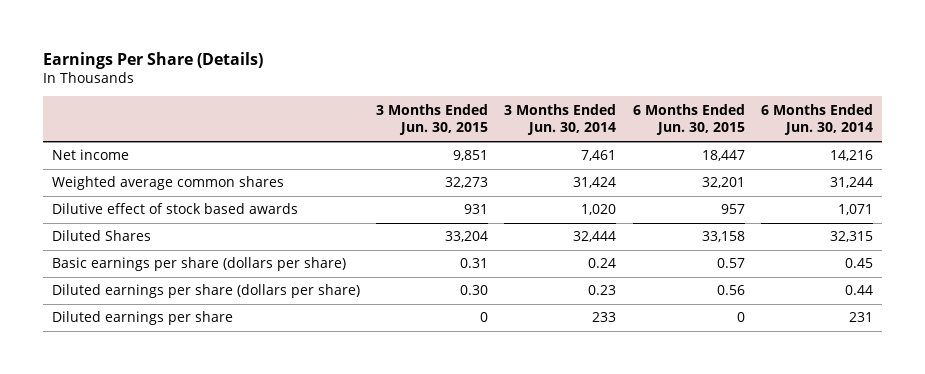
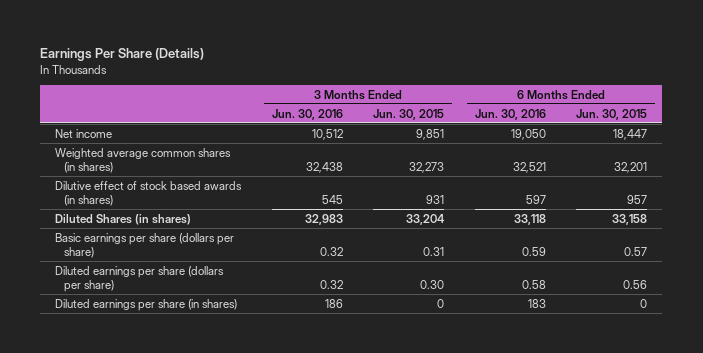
[504,103,617,136] 3 Months Ended Jun. 30, 2014 -> none
[761,103,874,136] 6 Months Ended Jun. 30, 2014 -> none
none -> [271,108,343,120] Jun. 30, 2016
none -> [474,108,546,120] Jun. 30, 2016
[51,176,284,191] Weighted average common shares -> [55,147,232,173] Weighted average common shares (in shares)
[51,203,298,215] Dilutive effect of stock based awards -> [55,180,243,206] Dilutive effect of stock based awards (in shares)
[51,230,151,242] Diluted Shares -> [55,213,192,225] Diluted Shares (in shares)
[51,311,233,326] Diluted earnings per share -> [55,298,238,311] Diluted earnings per share (in shares)

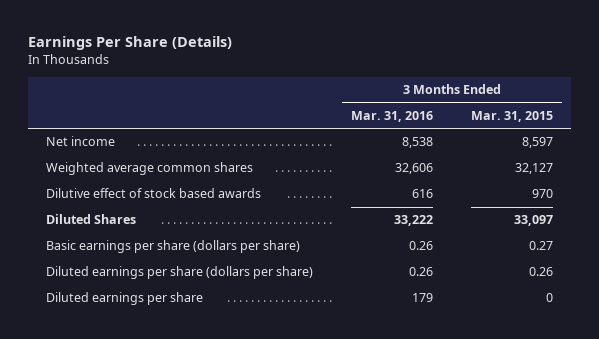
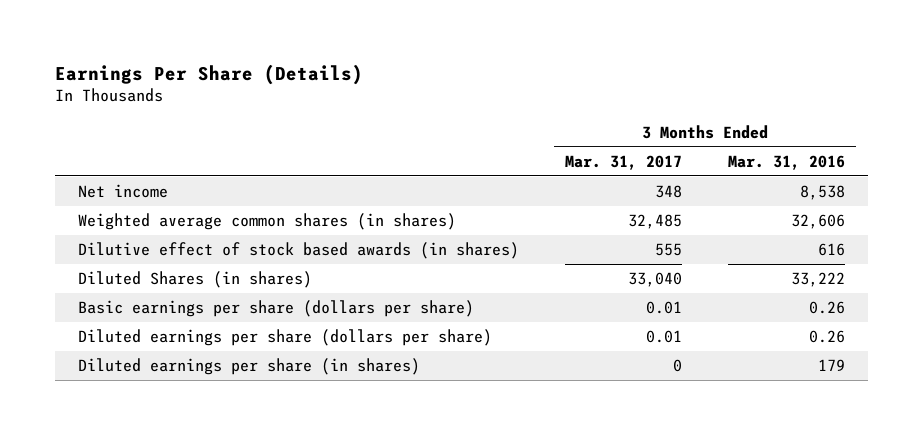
[470,110,553,122] Mar. 31, 2015 -> none
none -> [564,154,682,170] Mar. 31, 2017
[46,162,254,176] Weighted average common shares -> [78,213,457,231] Weighted average common shares (in shares)
[46,188,262,199] Dilutive effect of stock based awards -> [78,242,520,260] Dilutive effect of stock based awards (in shares)
[46,214,137,225] Diluted Shares -> [78,271,313,289] Diluted Shares (in shares)
[46,292,204,306] Diluted earnings per share -> [78,358,421,376] Diluted earnings per share (in shares)

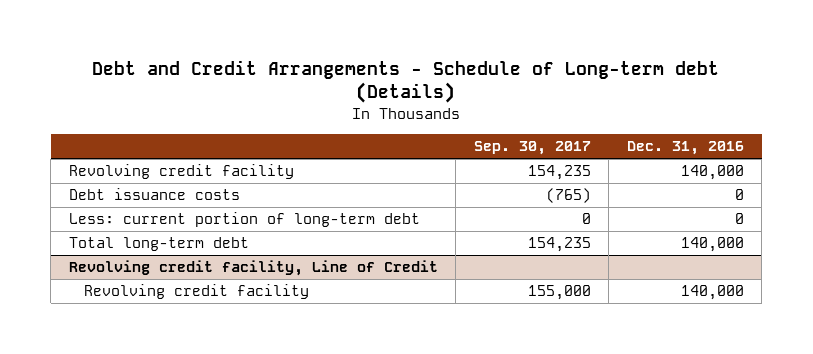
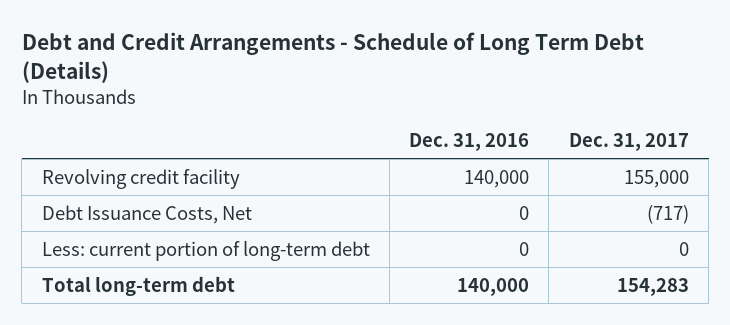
[92,59,720,104] Debt and Credit Arrangements - Schedule of Long-term debt (Details) -> [21,32,644,83] Debt and Credit Arrangements - Schedule of Long Term Debt (Details)
[473,141,591,156] Sep. 30, 2017 -> none
none -> [568,132,689,151] Dec. 31, 2017
[68,188,240,201] Debt issuance costs -> [41,204,252,224] Debt Issuance Costs, Net
[68,260,438,277] Revolving credit facility, Line of Credit -> none
[83,284,309,300] Revolving credit facility -> none

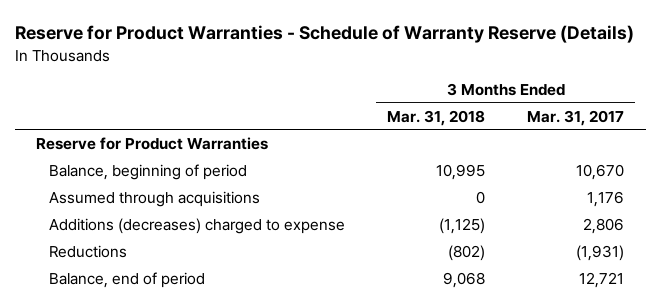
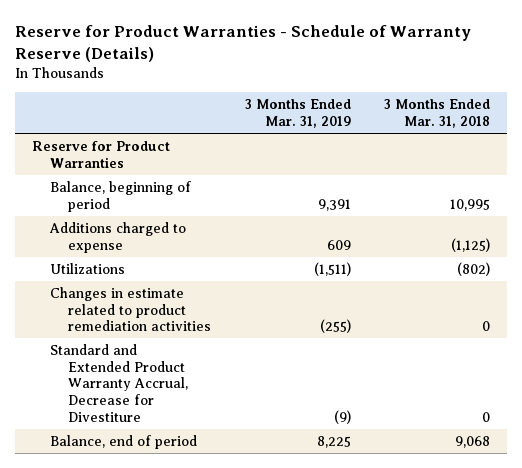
[527,109,625,126] Mar. 31, 2017 -> none
none -> [244,99,351,129] 3 Months Ended Mar. 31, 2019
[48,190,260,207] Assumed through acquisitions -> none
[48,217,345,234] Additions (decreases) charged to expense -> [49,221,187,253] Additions charged to expense
[48,244,127,258] Reductions -> [50,262,126,274] Utilizations
none -> [50,286,212,332] Changes in estimate related to product remediation activities
none -> [50,343,189,423] Standard and Extended Product Warranty Accrual, Decrease for Divestiture

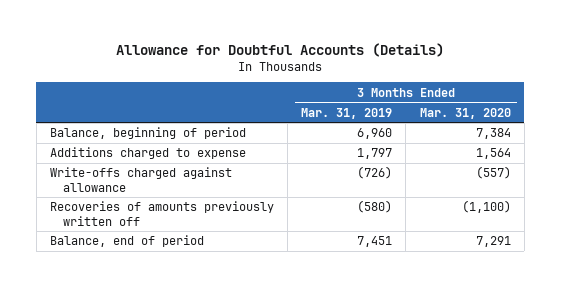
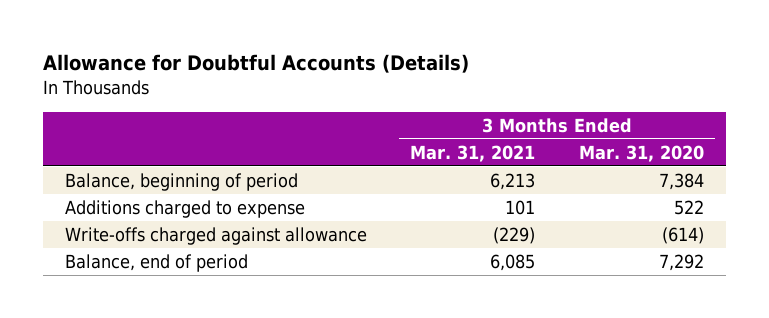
[301,107,393,119] Mar. 31, 2019 -> none
none -> [410,144,536,162] Mar. 31, 2021
[50,201,275,226] Recoveries of amounts previously written off -> none
[475,148,511,160] 1,564 -> [673,199,704,215] 522
[475,166,511,180] (557) -> [661,226,704,244] (614)
[475,236,511,248] 7,291 -> [658,253,704,271] 7,292

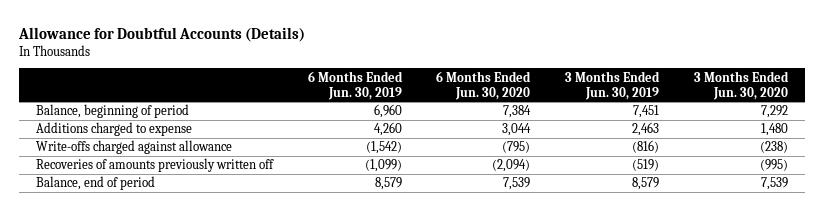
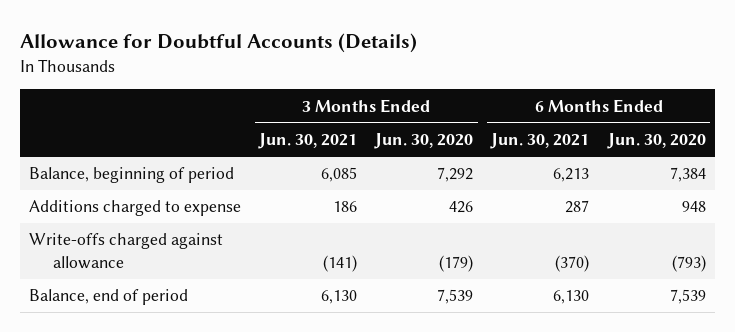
[307,70,403,100] 6 Months Ended Jun. 30, 2019 -> none
[565,70,661,100] 3 Months Ended Jun. 30, 2019 -> none
none -> [258,133,358,150] Jun. 30, 2021
none -> [490,133,590,150] Jun. 30, 2021
[36,158,275,173] Recoveries of amounts previously written off -> none
[502,123,532,137] 3,044 -> [681,201,706,213] 948
[760,123,788,137] 1,480 -> [449,201,474,214] 426
[502,141,531,154] (795) -> [671,255,706,273] (793)
[759,141,788,154] (238) -> [439,255,474,273] (179)

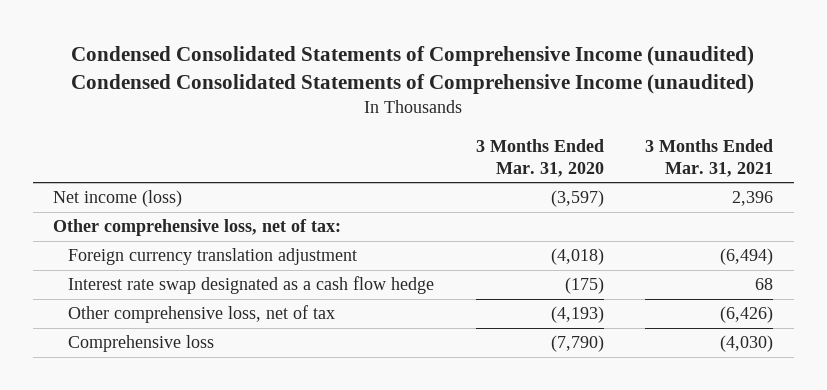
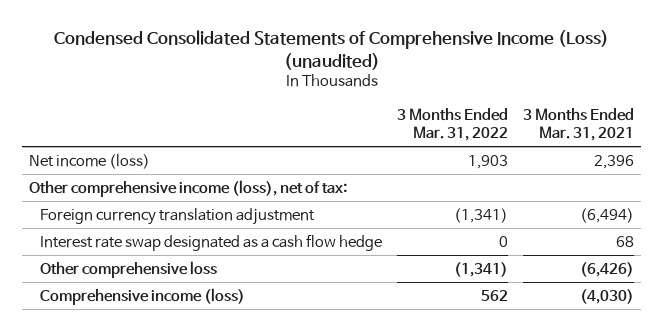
[71,45,755,95] Condensed Consolidated Statements of Comprehensive Income (unaudited) Condensed Consolidated Statements of Comprehensive Income (unaudited) -> [53,30,609,70] Condensed Consolidated Statements of Comprehensive Income (Loss) (unaudited)
[475,138,604,177] 3 Months Ended Mar. 31, 2020 -> none
none -> [396,107,508,142] 3 Months Ended Mar. 31, 2022
[53,219,342,237] Other comprehensive loss, net of tax: -> [29,179,348,197] Other comprehensive income (loss), net of tax:
[68,305,336,324] Other comprehensive loss, net of tax -> [40,260,218,278] Other comprehensive loss
[68,335,215,353] Comprehensive loss -> [40,287,246,305] Comprehensive income (loss)

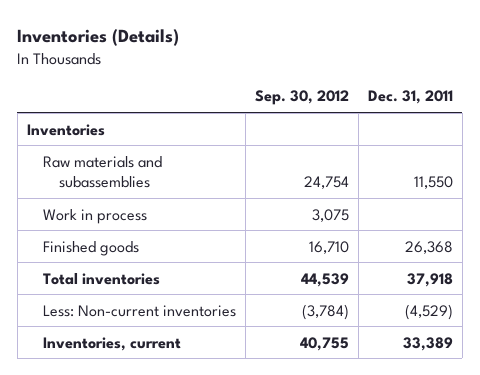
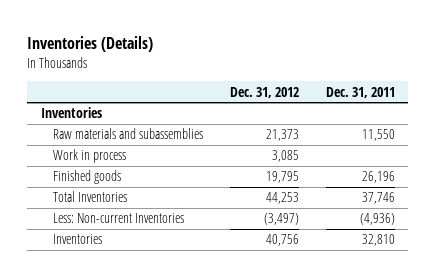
[254,90,349,106] Sep. 30, 2012 -> none
none -> [229,86,299,98] Dec. 31, 2012
[404,240,453,254] 26,368 -> [361,171,395,184] 26,196
[42,272,160,285] Total inventories -> [53,191,128,203] Total Inventories
[406,272,453,287] 37,918 -> [361,192,395,205] 37,746
[42,304,236,317] Less: Non-current inventories -> [53,213,185,224] Less: Non-current Inventories
[404,303,453,320] (4,529) -> [359,213,395,226] (4,936)
[42,336,181,351] Inventories, current -> [53,234,103,245] Inventories
[402,336,453,351] 33,389 -> [361,234,395,247] 32,810

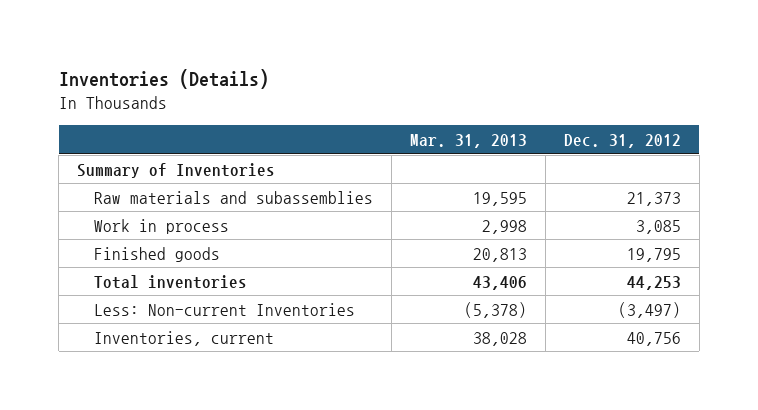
[325,86,395,98] Dec. 31, 2011 -> none
none -> [410,134,528,149] Mar. 31, 2013
[40,107,102,119] Inventories -> none
none -> [77,162,276,178] Summary of Inventories
[53,191,128,203] Total Inventories -> [94,274,248,289] Total inventories
[53,234,103,245] Inventories -> [94,330,275,346] Inventories, current

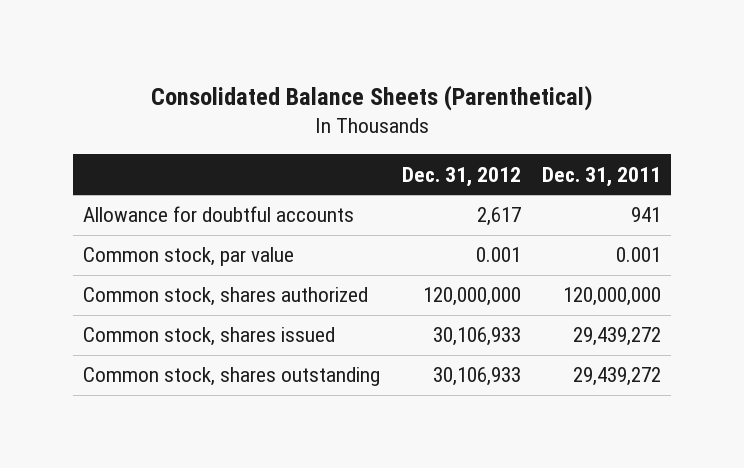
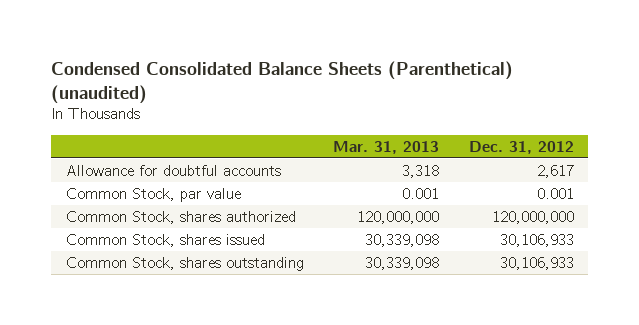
[151,85,594,112] Consolidated Balance Sheets (Parenthetical) -> [50,60,513,104] Condensed Consolidated Balance Sheets (Parenthetical) (unaudited)
[541,166,661,187] Dec. 31, 2011 -> none
none -> [333,140,440,154] Mar. 31, 2013
[83,247,295,267] Common stock, par value -> [65,187,241,202] Common Stock, par value
[83,287,369,307] Common stock, shares authorized -> [65,210,296,224] Common Stock, shares authorized
[83,327,336,347] Common stock, shares issued -> [65,233,265,247] Common Stock, shares issued
[83,367,381,387] Common stock, shares outstanding -> [65,256,304,271] Common Stock, shares outstanding

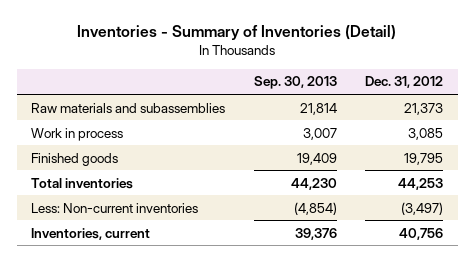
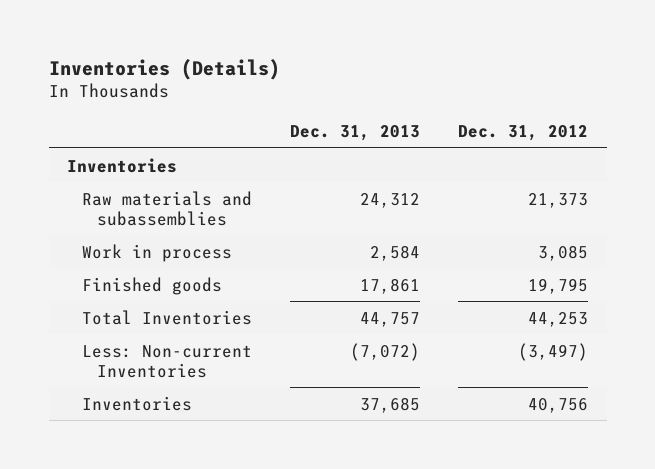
[77,25,397,41] Inventories - Summary of Inventories (Detail) -> [48,58,280,80] Inventories (Details)
[253,76,337,90] Sep. 30, 2013 -> none
none -> [290,124,421,141] Dec. 31, 2013
none -> [67,157,178,173] Inventories
[31,177,134,189] Total inventories -> [82,309,253,325] Total Inventories
[31,202,199,213] Less: Non-current inventories -> [82,344,253,378] Less: Non-current Inventories
[31,227,151,240] Inventories, current -> [82,395,193,411] Inventories

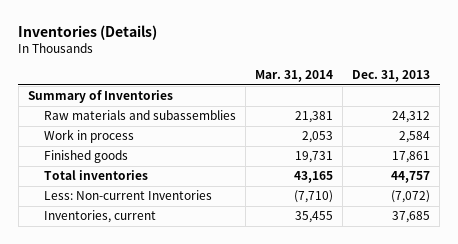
[457,124,588,141] Dec. 31, 2012 -> none
none -> [255,70,334,83] Mar. 31, 2014
[67,157,178,173] Inventories -> none
none -> [27,90,173,104] Summary of Inventories
[82,309,253,325] Total Inventories -> [43,170,148,181] Total inventories
[82,395,193,411] Inventories -> [43,210,156,224] Inventories, current

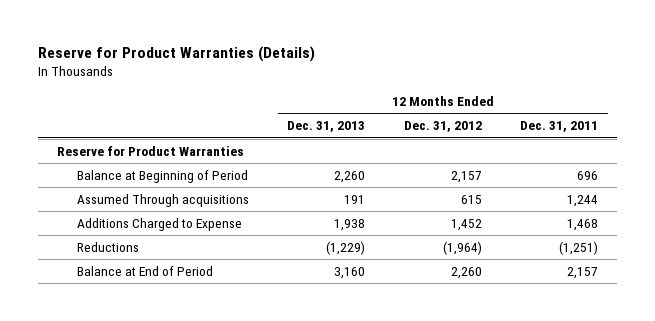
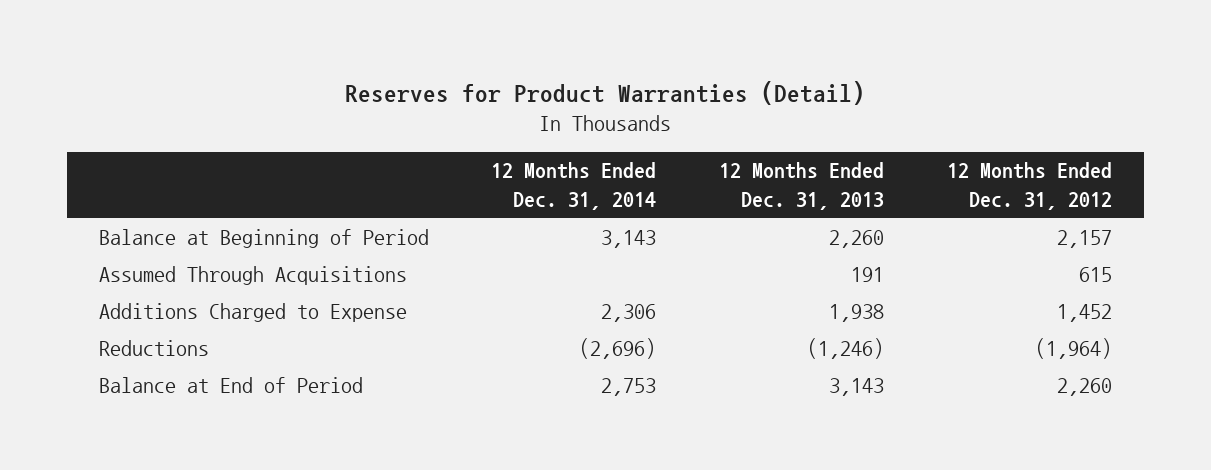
[37,46,315,63] Reserve for Product Warranties (Details) -> [345,80,866,105] Reserves for Product Warranties (Detail)
[520,121,599,133] Dec. 31, 2011 -> none
none -> [491,162,657,210] 12 Months Ended Dec. 31, 2014
[56,145,244,156] Reserve for Product Warranties -> none
[76,193,249,207] Assumed Through acquisitions -> [98,265,407,285] Assumed Through Acquisitions
[326,240,366,255] (1,229) -> [807,337,885,359] (1,246)
[334,266,366,279] 3,160 -> [829,377,885,396] 3,143

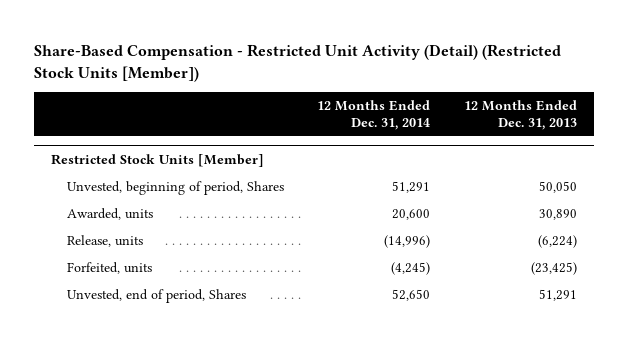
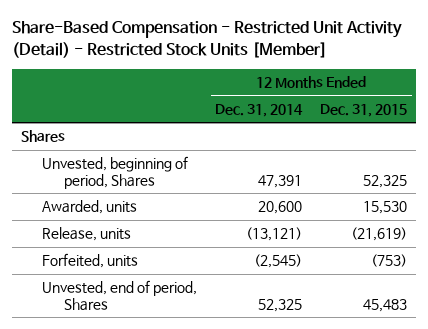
[34,43,562,82] Share-Based Compensation - Restricted Unit Activity (Detail) (Restricted Stock Units [Member]) -> [11,21,402,58] Share-Based Compensation - Restricted Unit Activity (Detail) - Restricted Stock Units [Member]
[464,100,578,130] 12 Months Ended Dec. 31, 2013 -> none
none -> [320,103,408,117] Dec. 31, 2015
[50,153,264,167] Restricted Stock Units [Member] -> none
none -> [20,130,65,143] Shares
[392,181,431,194] 51,291 -> [258,174,303,188] 47,391
[384,235,431,249] (14,996) -> [246,227,303,242] (13,121)
[391,262,431,276] (4,245) -> [254,254,303,269] (2,545)
[392,289,431,302] 52,650 -> [258,298,303,312] 52,325

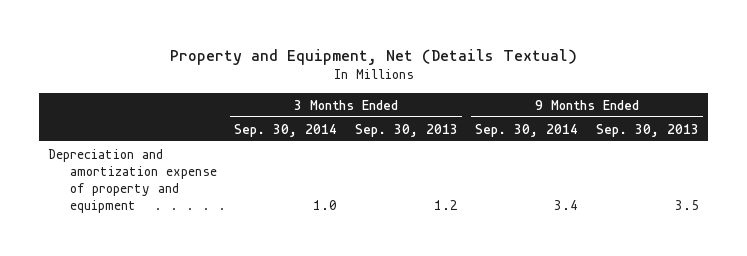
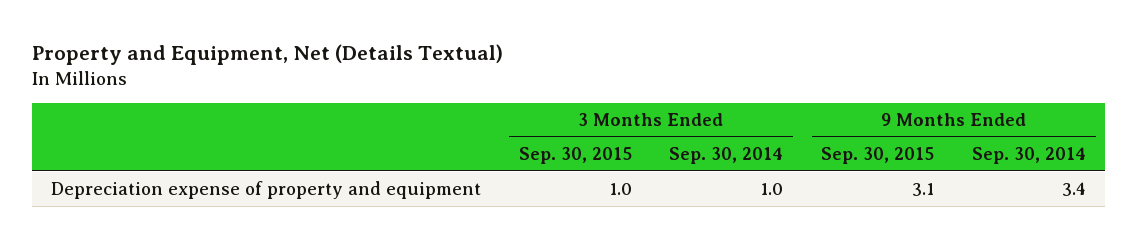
[354,123,458,137] Sep. 30, 2013 -> none
[595,123,699,137] Sep. 30, 2013 -> none
none -> [518,147,632,165] Sep. 30, 2015
none -> [821,147,935,165] Sep. 30, 2015
[48,148,217,213] Depreciation and amortization expense of property and equipment -> [50,181,481,200] Depreciation expense of property and equipment

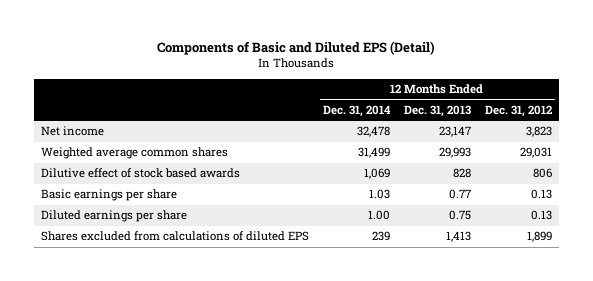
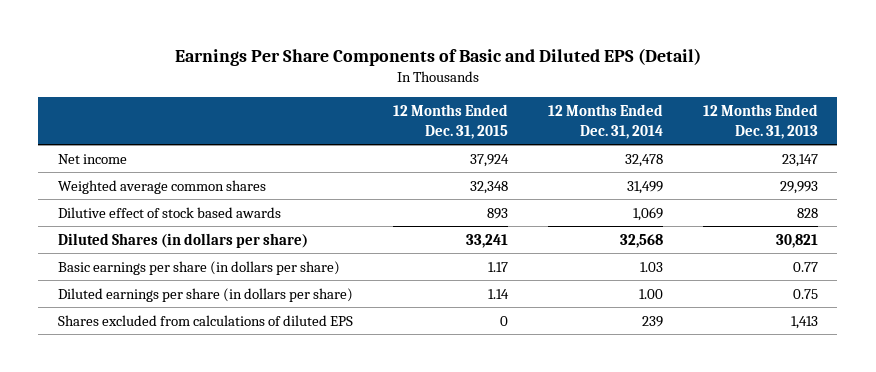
[157,40,436,55] Components of Basic and Diluted EPS (Detail) -> [174,47,701,66] Earnings Per Share Components of Basic and Diluted EPS (Detail)
[484,104,552,117] Dec. 31, 2012 -> none
none -> [392,104,508,139] 12 Months Ended Dec. 31, 2015
none -> [58,232,309,248] Diluted Shares (in dollars per share)
[41,189,178,202] Basic earnings per share -> [58,260,341,275] Basic earnings per share (in dollars per share)
[41,210,188,223] Diluted earnings per share -> [58,287,354,302] Diluted earnings per share (in dollars per share)

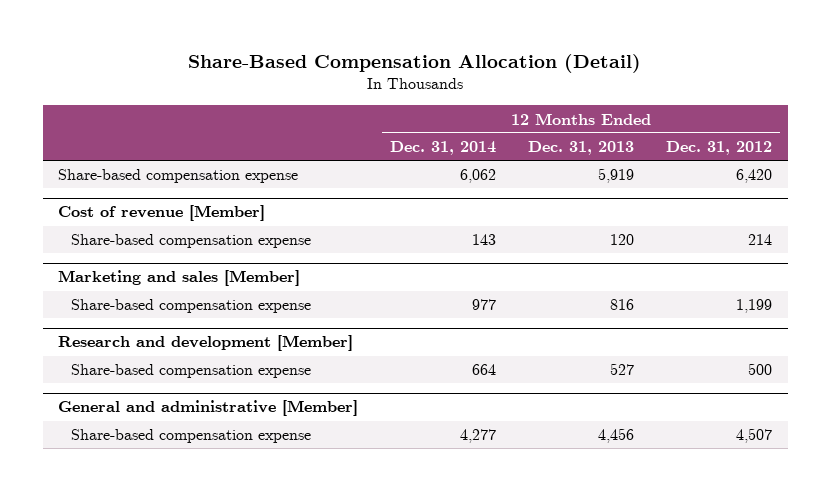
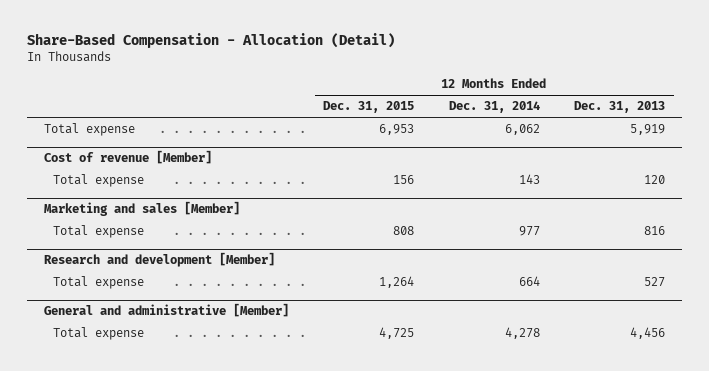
[188,53,642,73] Share-Based Compensation Allocation (Detail) -> [26,33,395,49] Share-Based Compensation - Allocation (Detail)
[665,140,772,155] Dec. 31, 2012 -> none
none -> [323,101,415,114] Dec. 31, 2015
[58,169,299,184] Share-based compensation expense -> [43,123,135,137] Total expense
[70,234,311,249] Share-based compensation expense -> [52,174,144,188] Total expense
[70,299,311,314] Share-based compensation expense -> [52,225,144,239] Total expense
[70,364,311,379] Share-based compensation expense -> [52,276,144,290] Total expense
[70,429,311,444] Share-based compensation expense -> [52,327,144,341] Total expense
[460,429,497,444] 4,277 -> [504,327,540,340] 4,278

